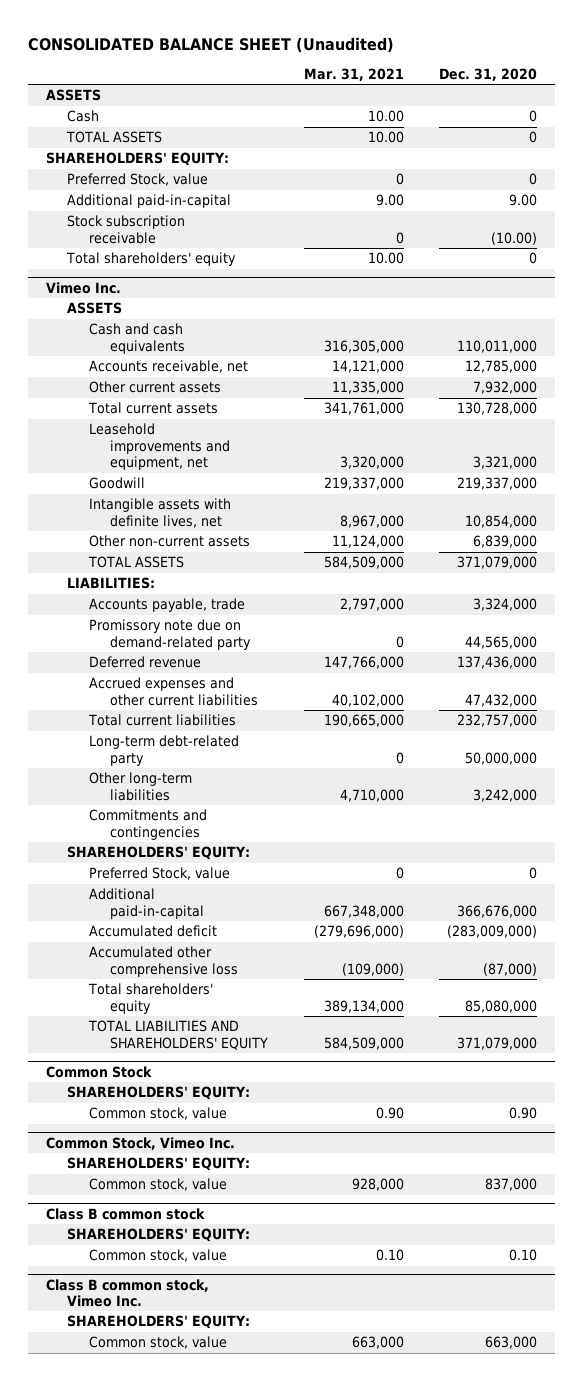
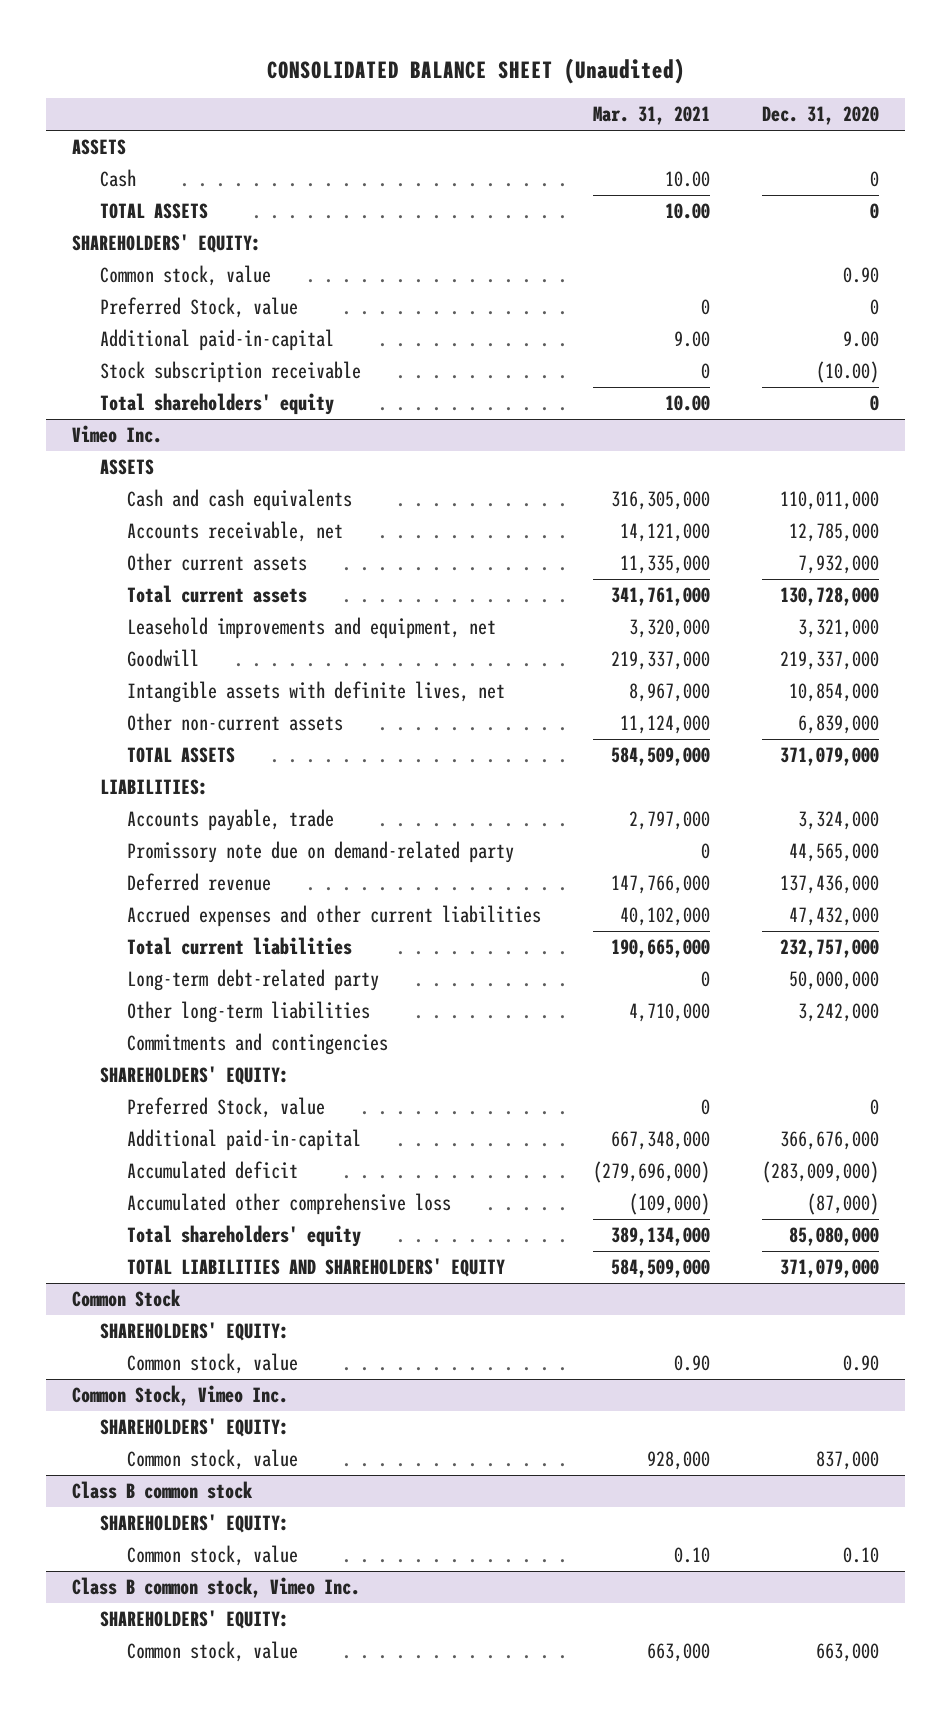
none -> [99,265,271,287] Common stock, value

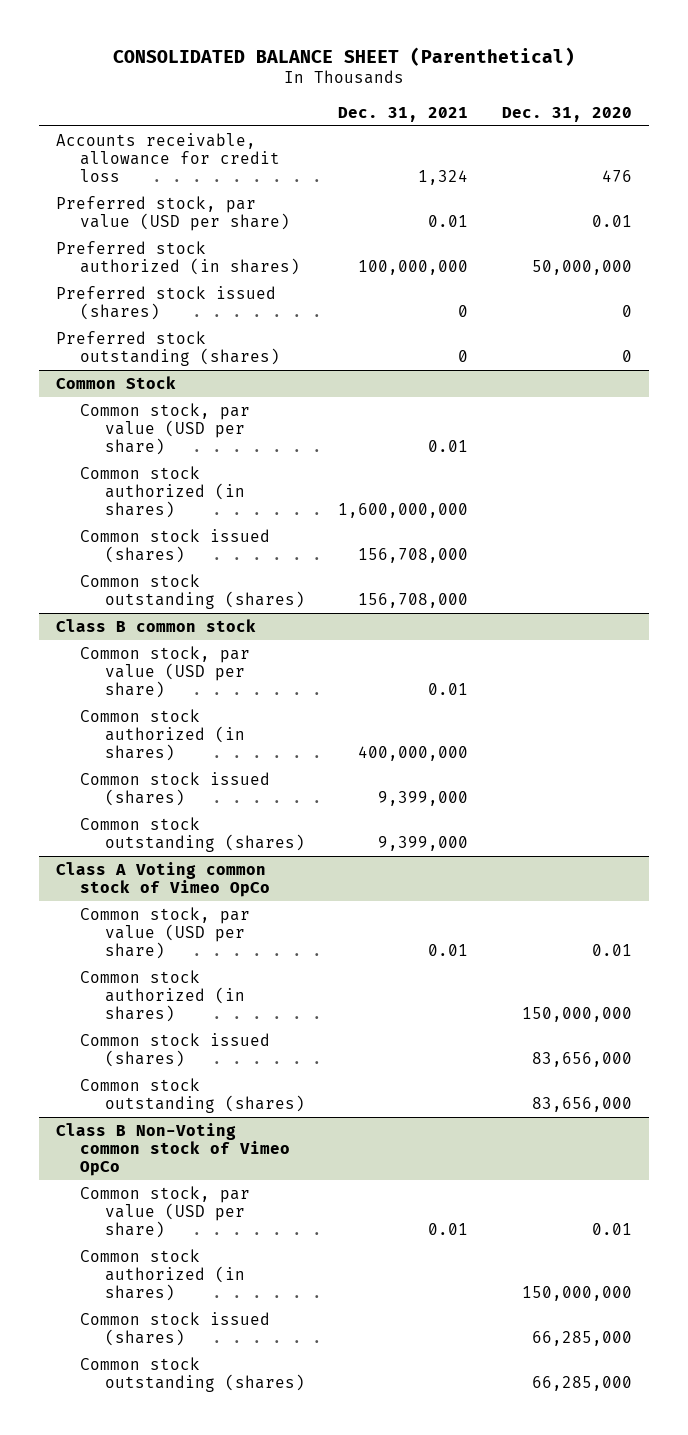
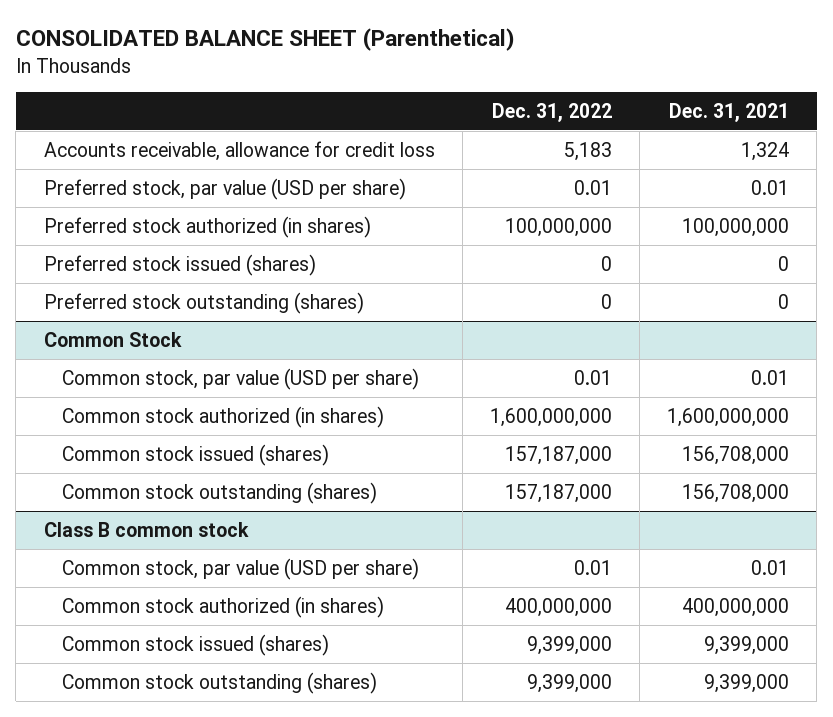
[502,106,633,122] Dec. 31, 2020 -> none
none -> [491,102,612,122] Dec. 31, 2022
[55,861,271,898] Class A Voting common stock of Vimeo OpCo -> none
[80,906,251,960] Common stock, par value (USD per share) -> none
[80,969,245,1023] Common stock authorized (in shares) -> none
[80,1032,271,1068] Common stock issued (shares) -> none
[80,1077,305,1114] Common stock outstanding (shares) -> none
[55,1122,291,1177] Class B Non-Voting common stock of Vimeo OpCo -> none
[80,1185,251,1239] Common stock, par value (USD per share) -> none
[80,1248,245,1302] Common stock authorized (in shares) -> none
[80,1311,271,1347] Common stock issued (shares) -> none
[80,1356,305,1393] Common stock outstanding (shares) -> none

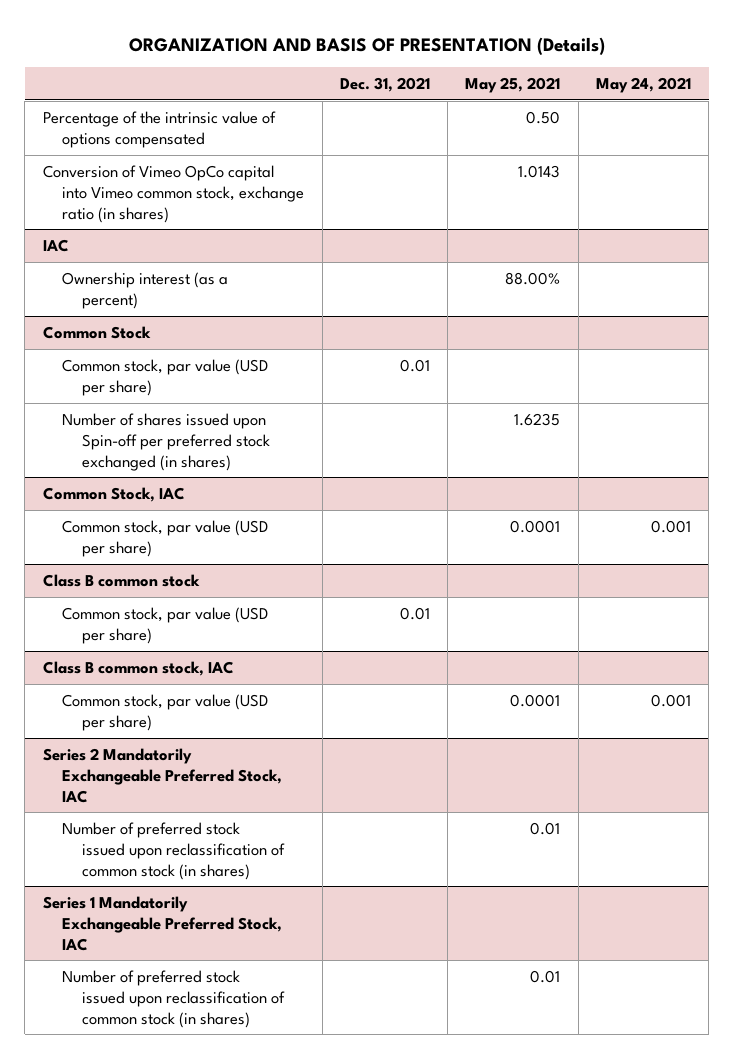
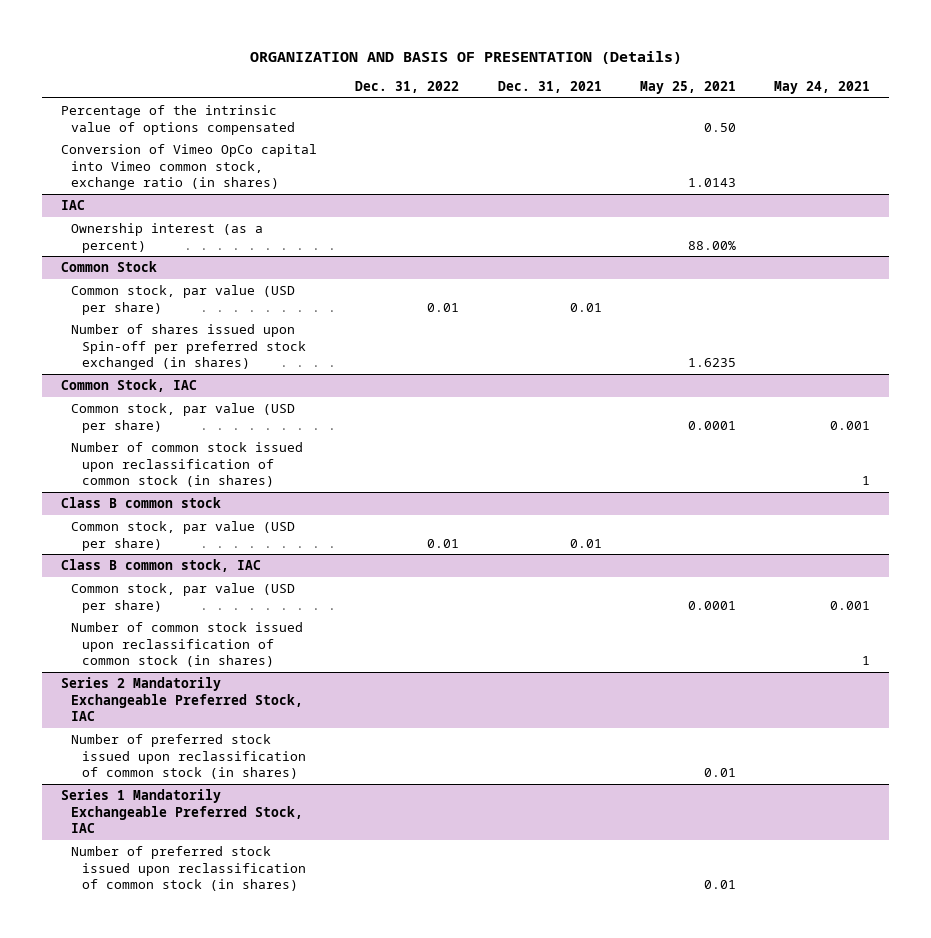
none -> [355,81,460,94] Dec. 31, 2022
none -> [71,441,304,488] Number of common stock issued upon reclassification of common stock (in shares)
none -> [71,621,304,668] Number of common stock issued upon reclassification of common stock (in shares)

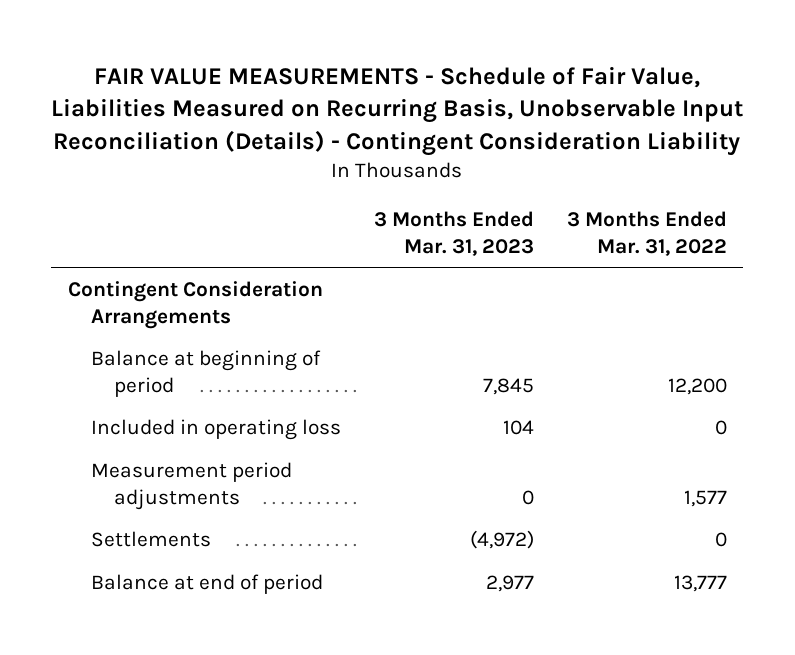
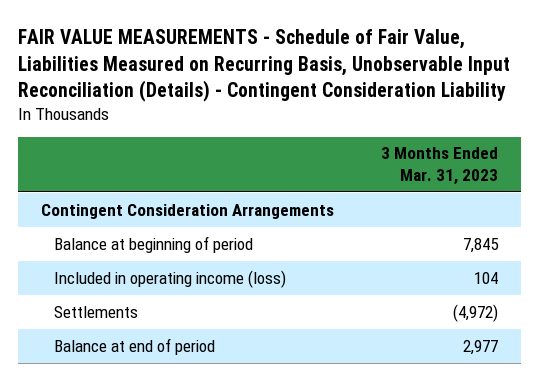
[566,211,727,256] 3 Months Ended Mar. 31, 2022 -> none
[90,461,292,510] Measurement period adjustments -> none
[90,418,341,440] Included in operating loss -> [54,269,287,288] Included in operating income (loss)

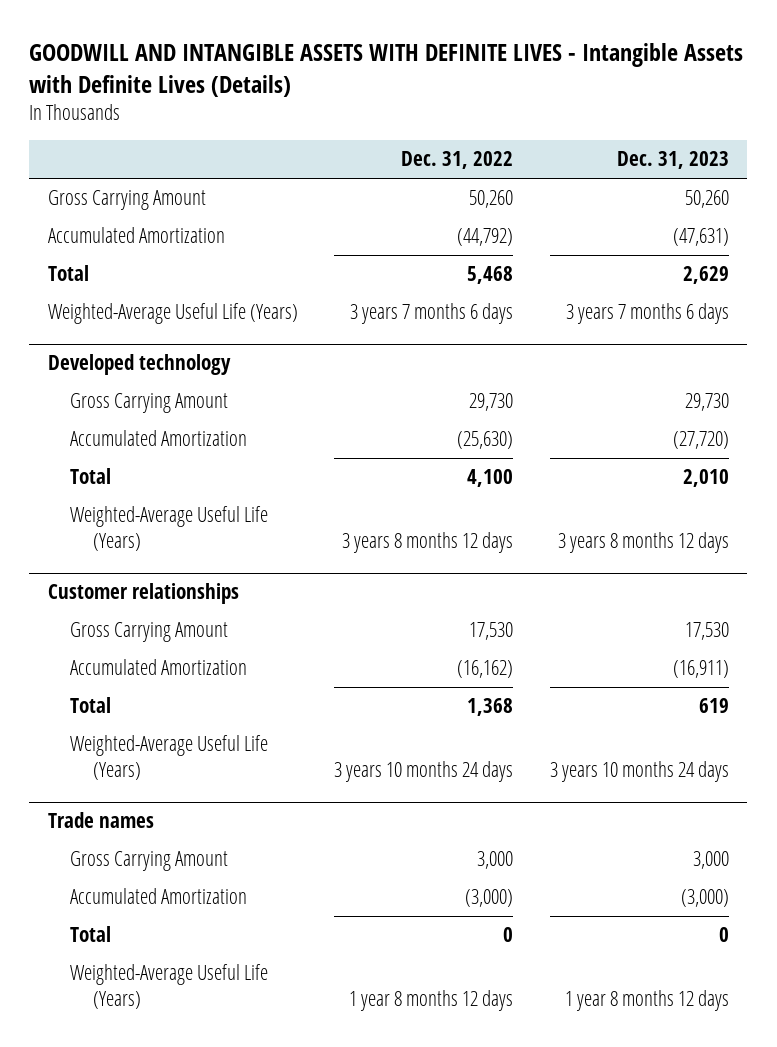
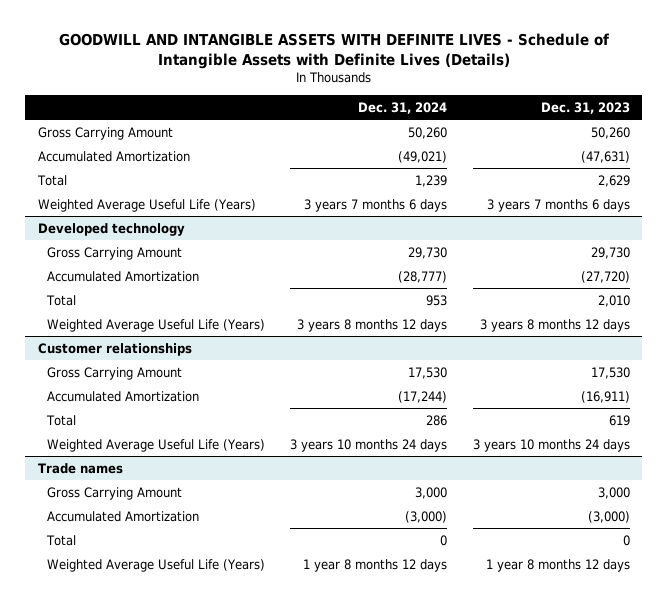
[29,43,744,97] GOODWILL AND INTANGIBLE ASSETS WITH DEFINITE LIVES - Intangible Assets with Definite Lives (Details) -> [58,32,609,69] GOODWILL AND INTANGIBLE ASSETS WITH DEFINITE LIVES - Schedule of Intangible Assets with Definite Lives (Details)
[401,151,514,170] Dec. 31, 2022 -> none
none -> [358,101,448,114] Dec. 31, 2024
[47,303,298,325] Weighted-Average Useful Life (Years) -> [37,198,256,212] Weighted Average Useful Life (Years)
[70,506,269,552] Weighted-Average Useful Life (Years) -> [47,318,266,332] Weighted Average Useful Life (Years)
[70,735,269,781] Weighted-Average Useful Life (Years) -> [47,438,266,452] Weighted Average Useful Life (Years)
[70,964,269,1010] Weighted-Average Useful Life (Years) -> [47,558,266,572] Weighted Average Useful Life (Years)

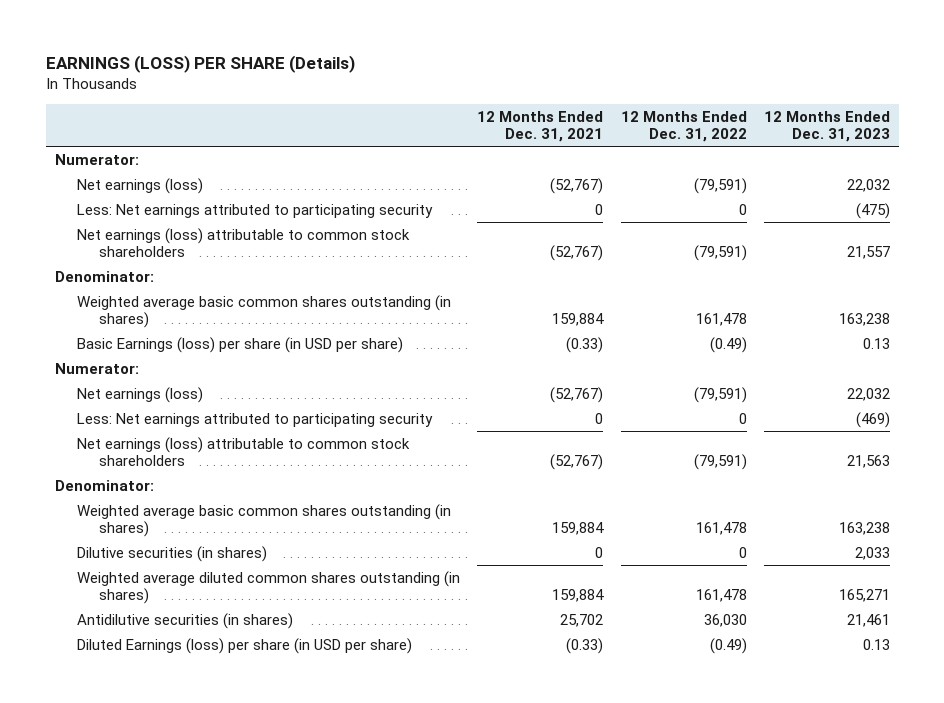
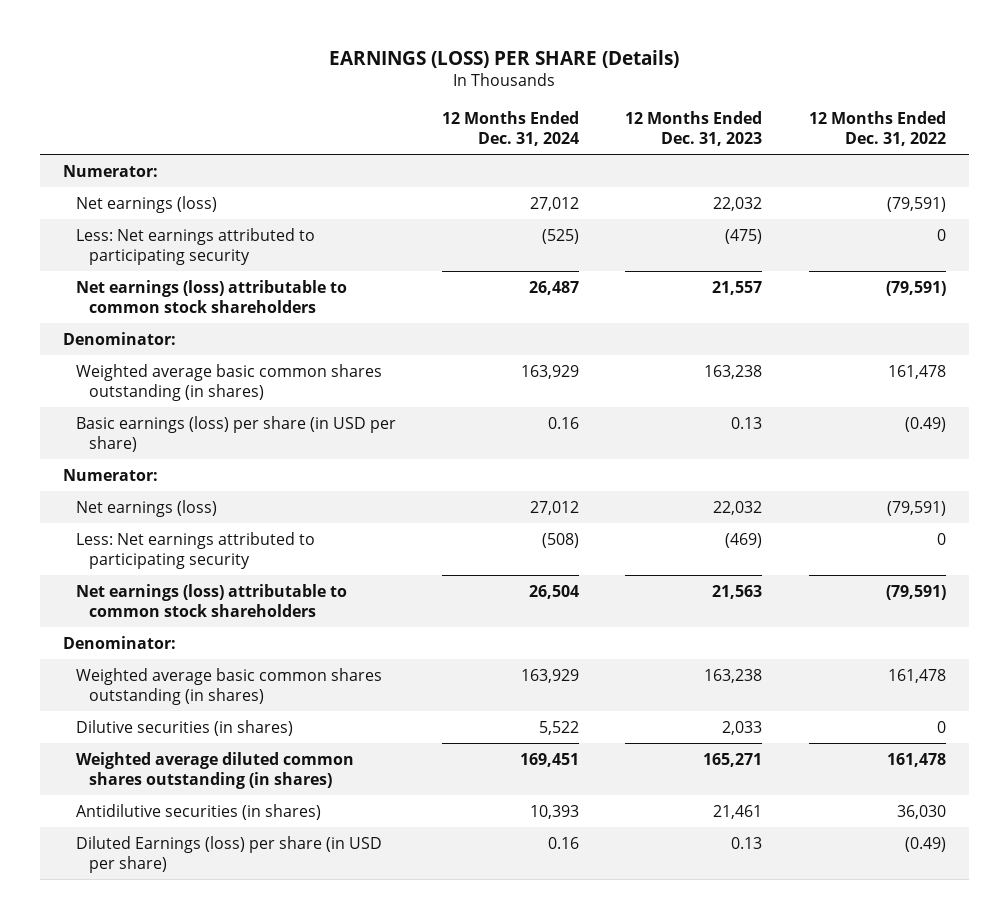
[477,110,604,143] 12 Months Ended Dec. 31, 2021 -> none
none -> [442,110,580,146] 12 Months Ended Dec. 31, 2024
[76,336,403,353] Basic Earnings (loss) per share (in USD per share) -> [76,415,397,452] Basic earnings (loss) per share (in USD per share)

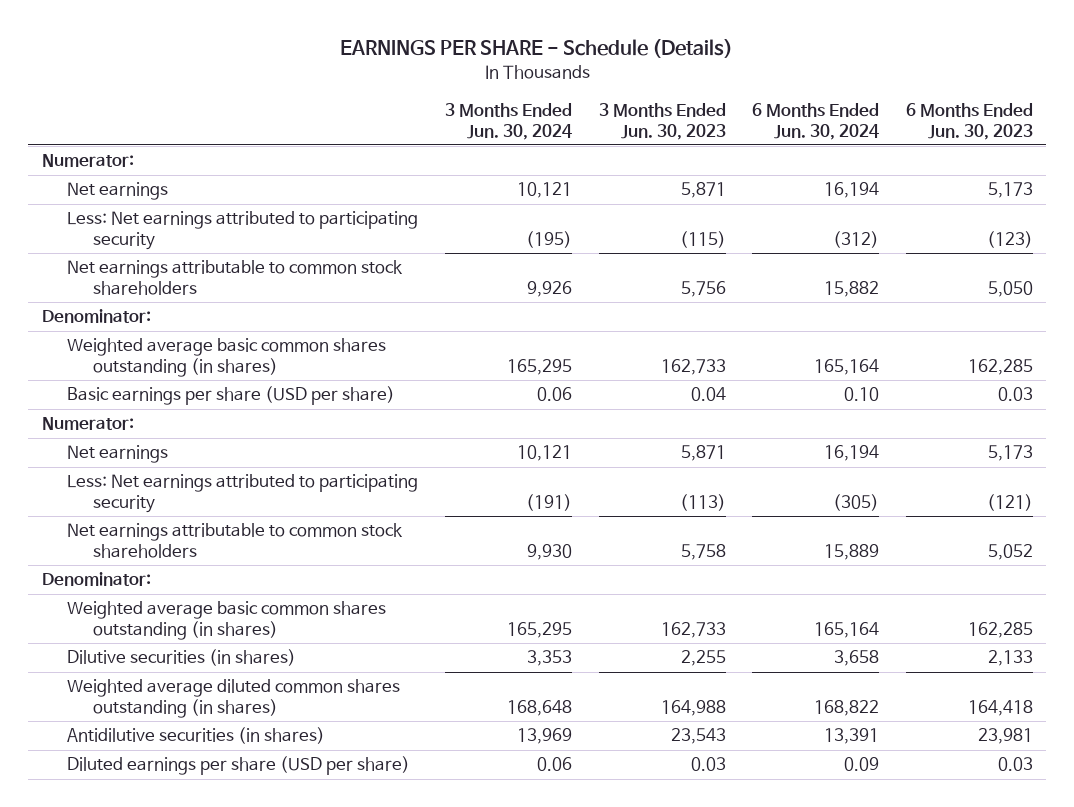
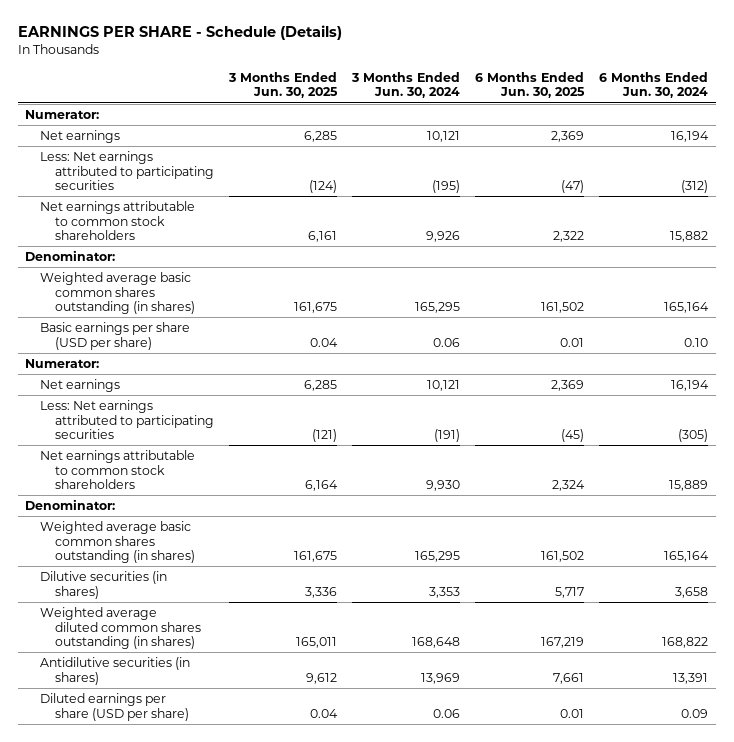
[598,103,726,140] 3 Months Ended Jun. 30, 2023 -> none
[905,103,1033,140] 6 Months Ended Jun. 30, 2023 -> none
none -> [227,71,338,99] 3 Months Ended Jun. 30, 2025
none -> [475,71,586,99] 6 Months Ended Jun. 30, 2025
[67,211,419,251] Less: Net earnings attributed to participating security -> [40,150,214,191] Less: Net earnings attributed to participating securities
[67,474,419,514] Less: Net earnings attributed to participating security -> [40,399,214,440] Less: Net earnings attributed to participating securities

